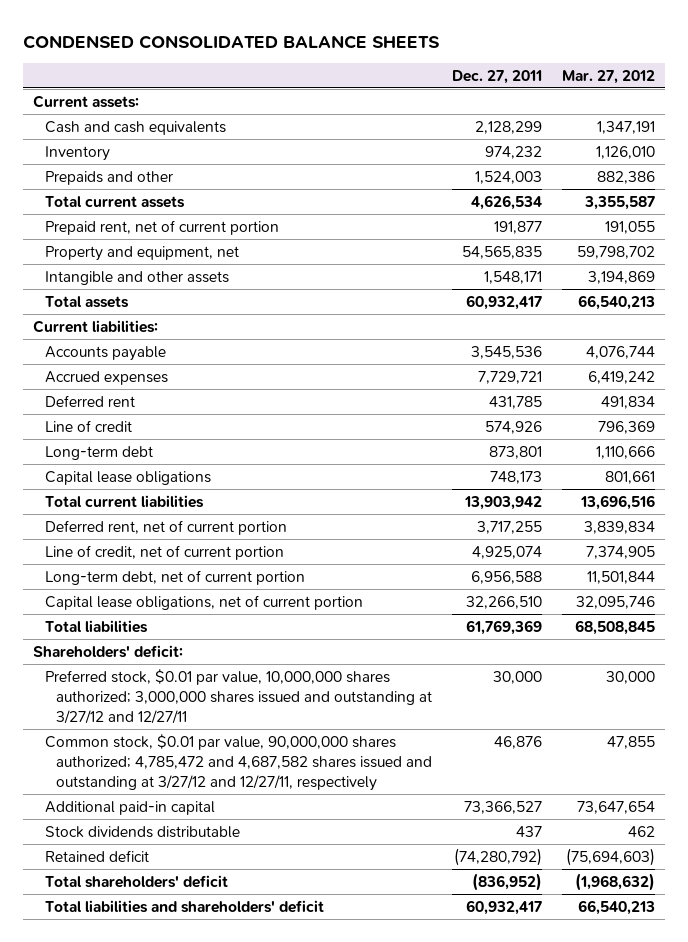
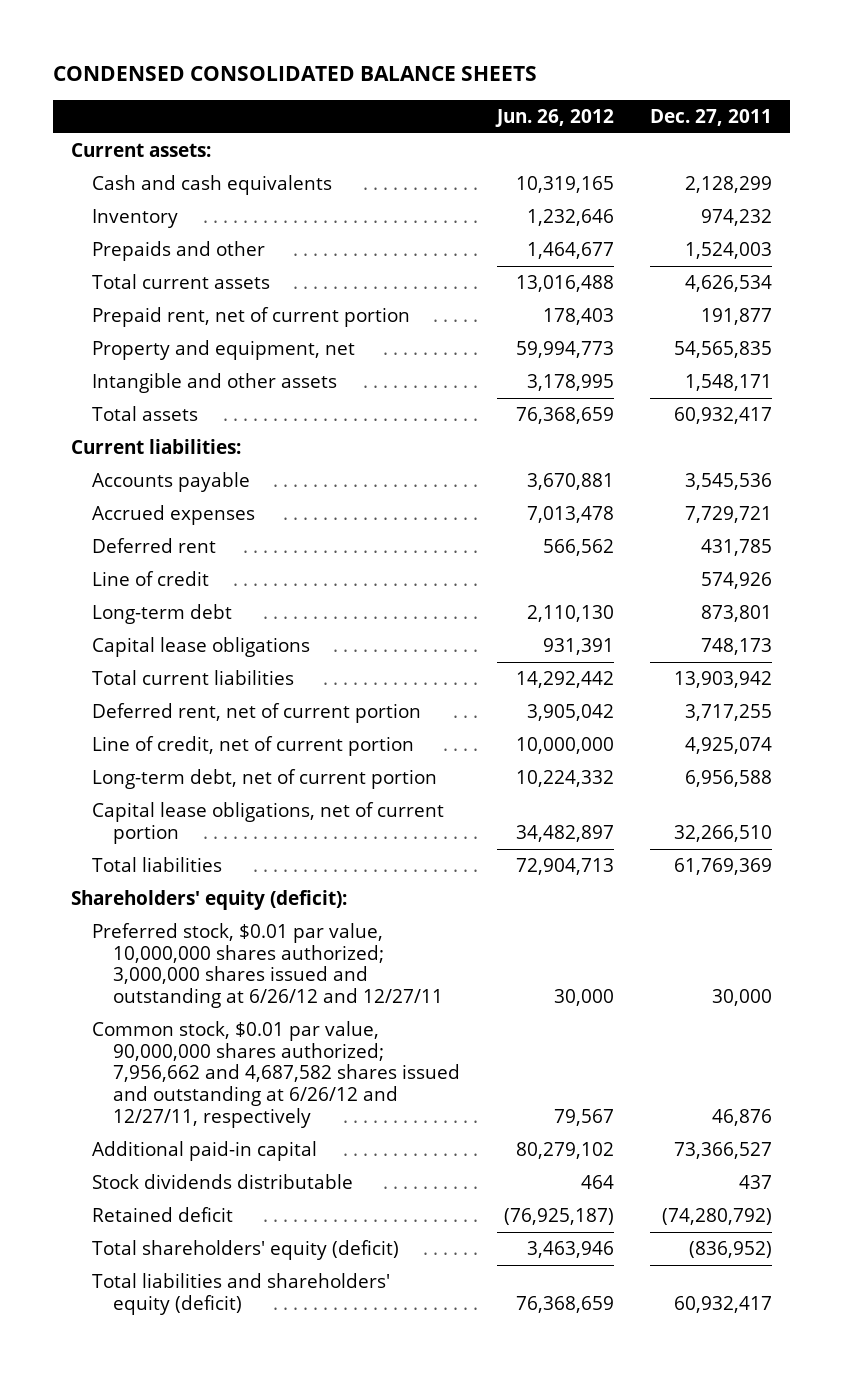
[562,69,656,84] Mar. 27, 2012 -> none
none -> [494,108,614,127] Jun. 26, 2012
[33,644,184,658] Shareholders' deficit: -> [70,890,347,911] Shareholders' equity (deficit):
[44,668,433,724] Preferred stock, $0.01 par value, 10,000,000 shares authorized; 3,000,000 shares issued and outstanding at 3/27/12 and 12/27/11 -> [92,923,444,1009] Preferred stock, $0.01 par value, 10,000,000 shares authorized; 3,000,000 shares issued and outstanding at 6/26/12 and 12/27/11
[44,733,433,791] Common stock, $0.01 par value, 90,000,000 shares authorized; 4,785,472 and 4,687,582 shares issued and outstanding at 3/27/12 and 12/27/11, respectively -> [92,1021,461,1128] Common stock, $0.01 par value, 90,000,000 shares authorized; 7,956,662 and 4,687,582 shares issued and outstanding at 6/26/12 and 12/27/11, respectively
[44,874,228,888] Total shareholders' deficit -> [92,1240,400,1261] Total shareholders' equity (deficit)
[44,899,324,913] Total liabilities and shareholders' deficit -> [92,1273,391,1315] Total liabilities and shareholders' equity (deficit)

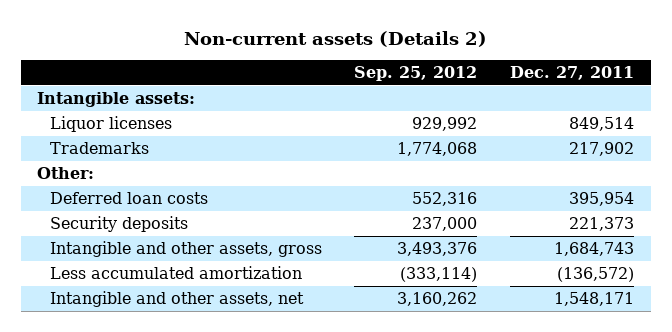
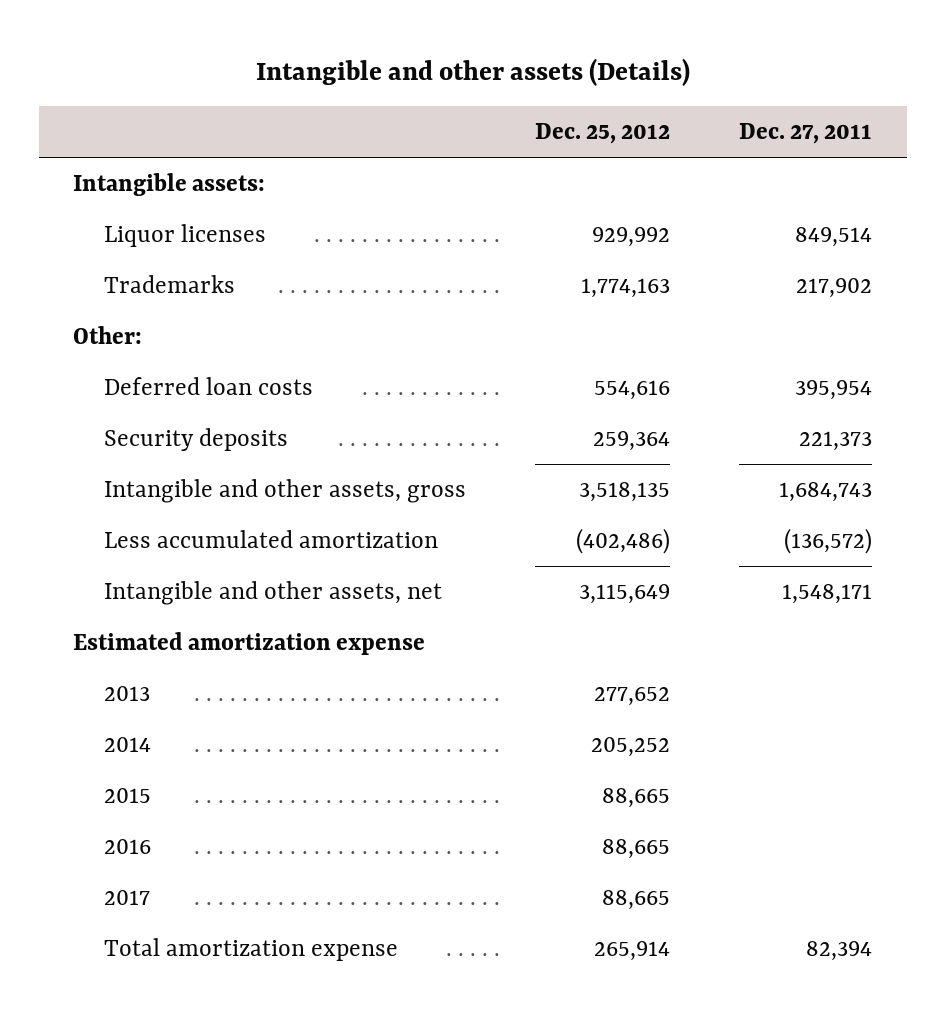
[183,30,487,47] Non-current assets (Details 2) -> [255,57,690,86] Intangible and other assets (Details)
[354,66,478,82] Sep. 25, 2012 -> none
none -> [535,123,671,145] Dec. 25, 2012
none -> [73,632,426,656] Estimated amortization expense
none -> [103,686,150,702] 2013
none -> [103,737,151,753] 2014
none -> [103,788,151,804] 2015
none -> [103,839,151,855] 2016
none -> [103,890,150,906] 2017
none -> [103,938,398,962] Total amortization expense

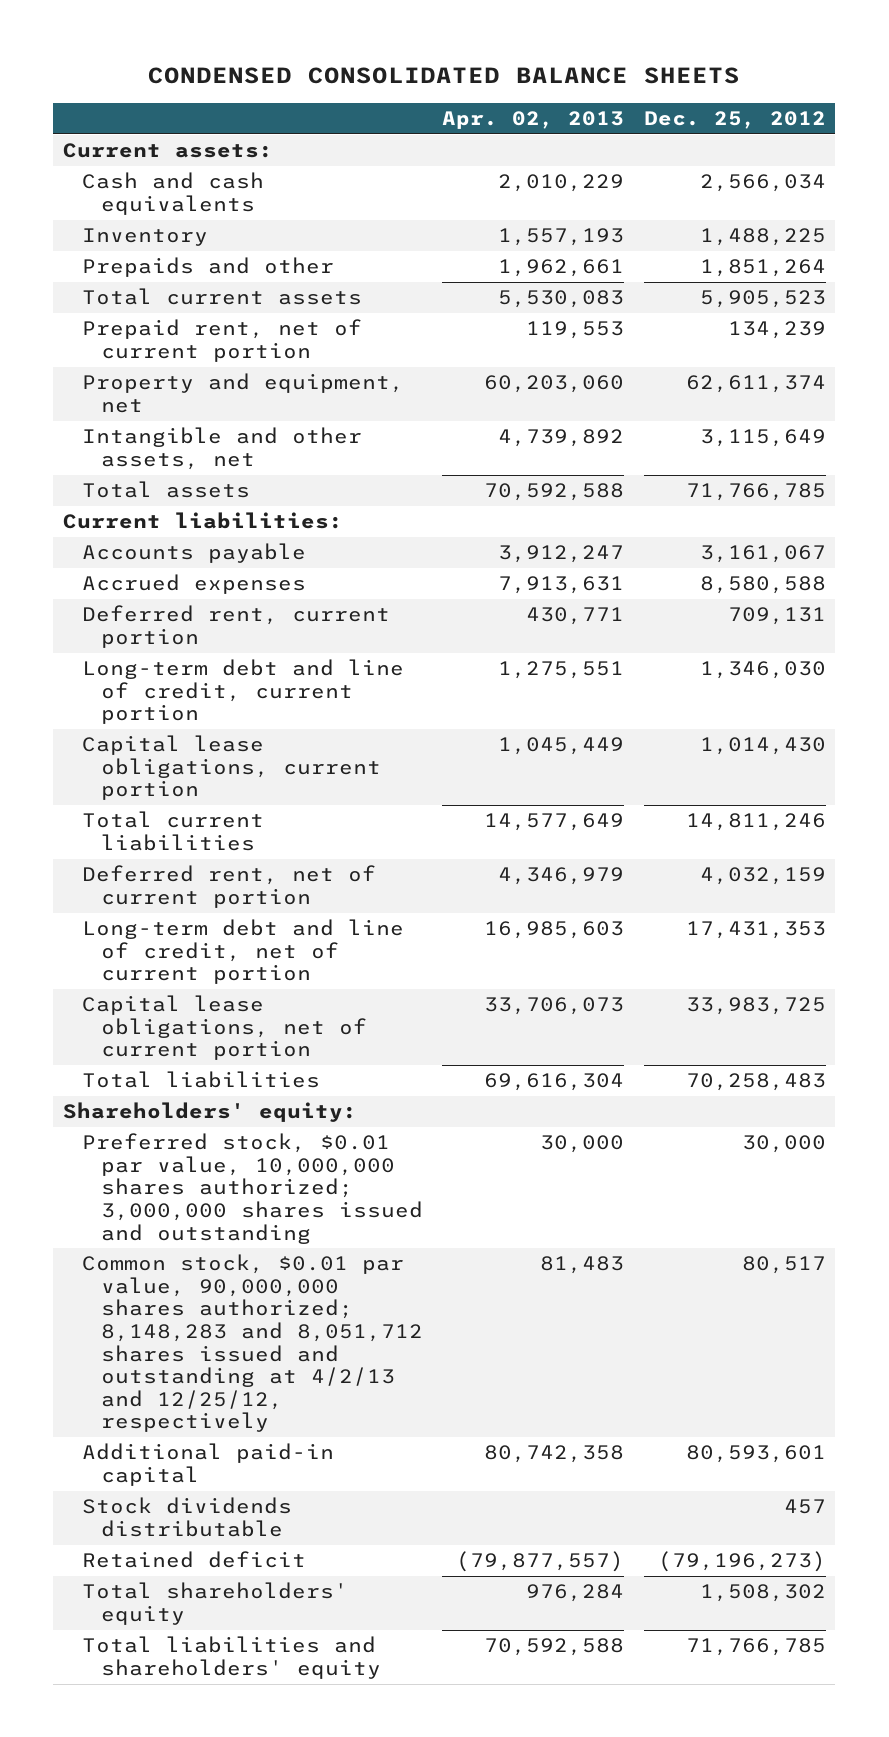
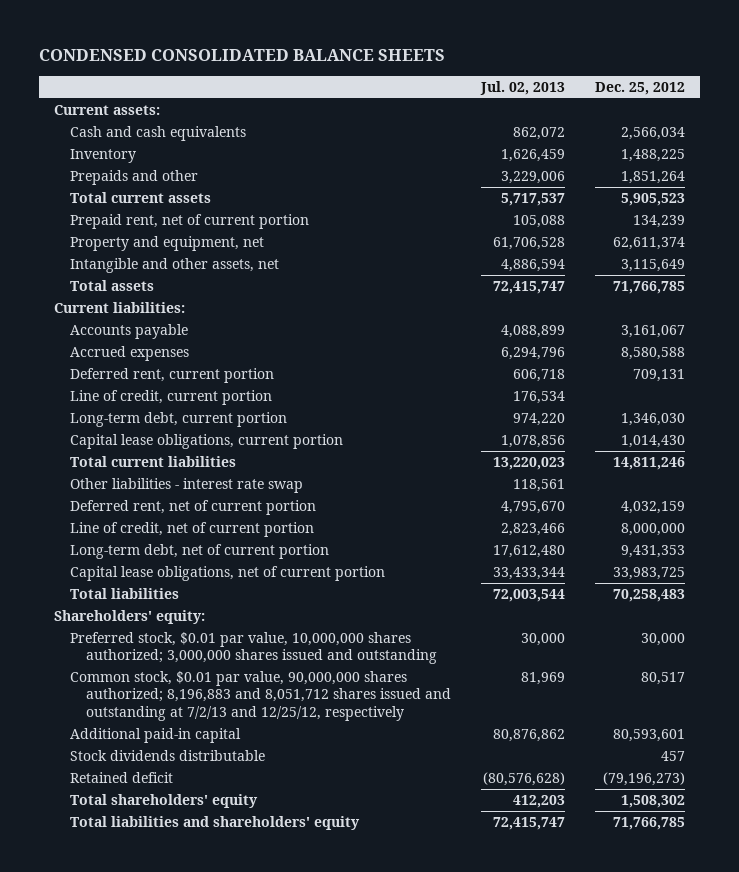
[442,110,625,129] Apr. 02, 2013 -> none
none -> [479,80,565,95] Jul. 02, 2013
none -> [70,390,273,406] Line of credit, current portion
[81,659,404,725] Long-term debt and line of credit, current portion -> [70,412,288,428] Long-term debt, current portion
none -> [70,478,304,494] Other liabilities - interest rate swap
none -> [70,522,315,538] Line of credit, net of current portion
[81,919,404,985] Long-term debt and line of credit, net of current portion -> [70,544,330,560] Long-term debt, net of current portion
[685,921,826,940] 17,431,353 -> [621,545,686,559] 9,431,353
[81,1254,423,1433] Common stock, $0.01 par value, 90,000,000 shares authorized; 8,148,283 and 8,051,712 shares issued and outstanding at 4/2/13 and 12/25/12, respectively -> [70,671,451,721] Common stock, $0.01 par value, 90,000,000 shares authorized; 8,196,883 and 8,051,712 shares issued and outstanding at 7/2/13 and 12/25/12, respectively

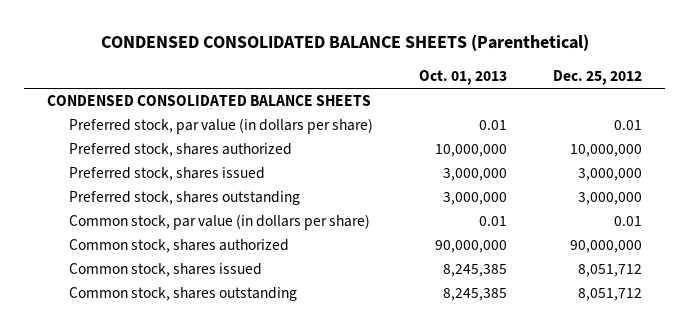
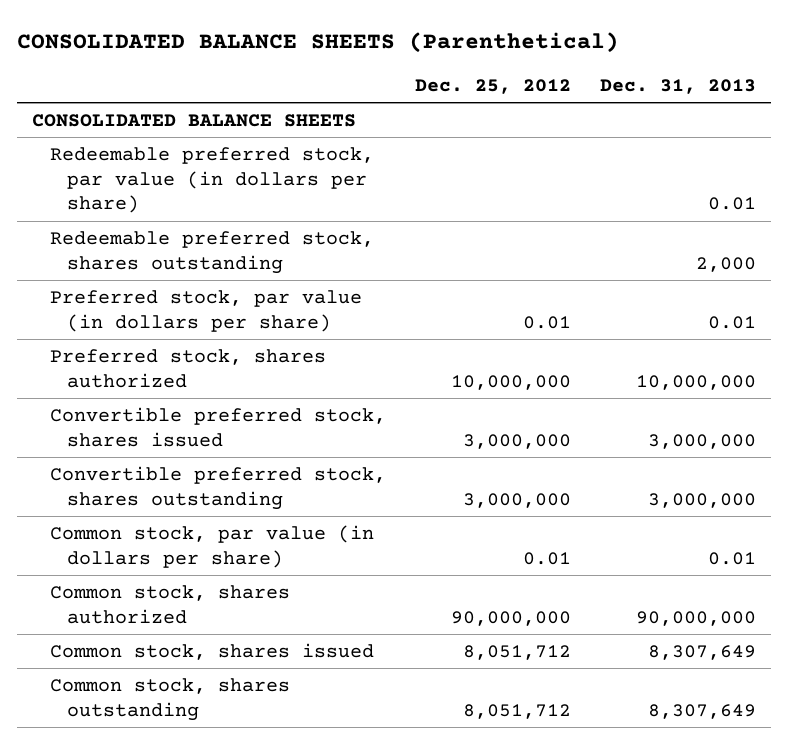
[100,34,589,52] CONDENSED CONSOLIDATED BALANCE SHEETS (Parenthetical) -> [17,31,620,53] CONSOLIDATED BALANCE SHEETS (Parenthetical)
[419,70,508,86] Oct. 01, 2013 -> none
none -> [600,78,757,94] Dec. 31, 2013
[47,95,372,107] CONDENSED CONSOLIDATED BALANCE SHEETS -> [31,113,356,127] CONSOLIDATED BALANCE SHEETS
none -> [49,146,374,214] Redeemable preferred stock, par value (in dollars per share)
none -> [49,230,374,274] Redeemable preferred stock, shares outstanding
[69,167,266,182] Preferred stock, shares issued -> [49,406,386,447] Convertible preferred stock, shares issued
[69,191,301,206] Preferred stock, shares outstanding -> [49,465,386,510] Convertible preferred stock, shares outstanding

